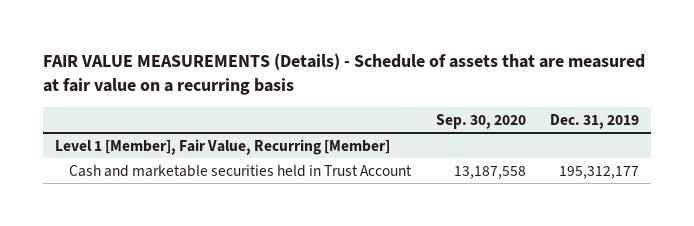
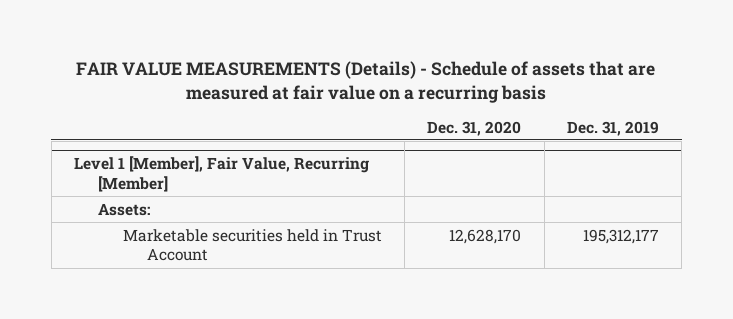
[435,113,526,129] Sep. 30, 2020 -> none
none -> [427,120,522,136] Dec. 31, 2020
none -> [98,202,151,216] Assets:
[69,164,413,177] Cash and marketable securities held in Trust Account -> [122,228,382,262] Marketable securities held in Trust Account

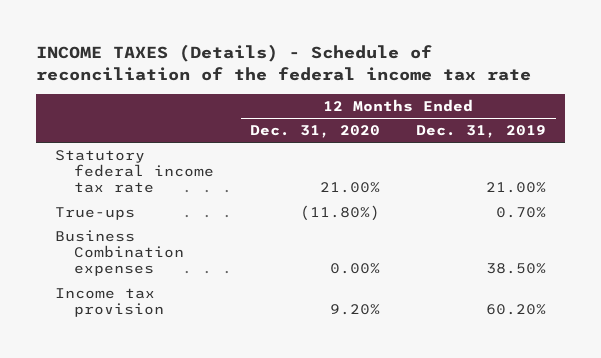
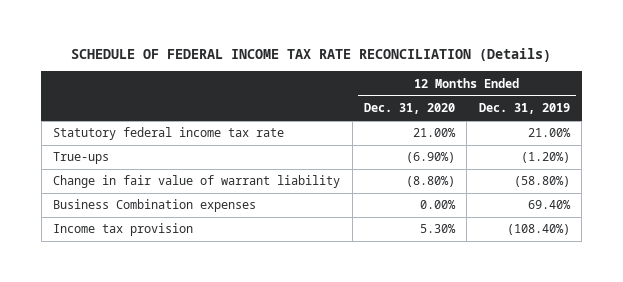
[36,44,532,81] INCOME TAXES (Details) - Schedule of reconciliation of the federal income tax rate -> [71,48,552,63] SCHEDULE OF FEDERAL INCOME TAX RATE RECONCILIATION (Details)
[300,205,381,222] (11.80%) -> [405,152,455,164] (6.90%)
[496,207,547,219] 0.70% -> [520,152,570,164] (1.20%)
none -> [53,175,341,189] Change in fair value of warrant liability
[486,263,547,275] 38.50% -> [527,200,571,210] 69.40%
[330,304,381,316] 9.20% -> [419,224,456,234] 5.30%
[486,304,547,316] 60.20% -> [506,224,570,236] (108.40%)

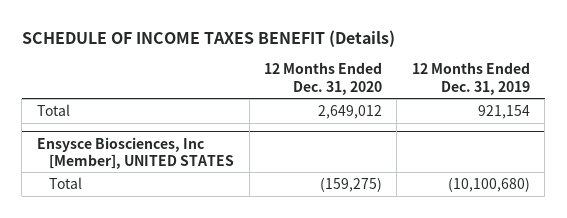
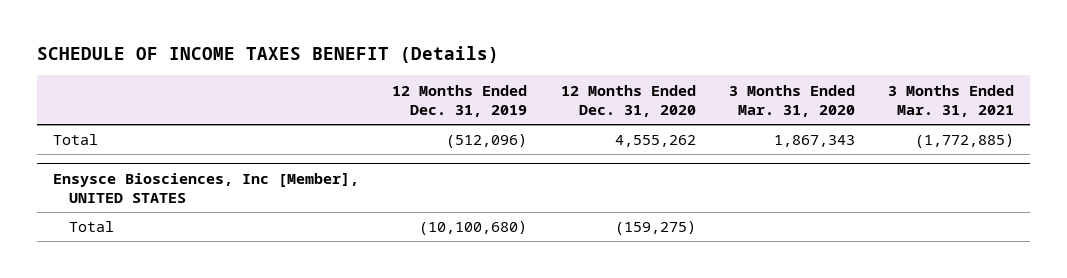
none -> [728,84,855,117] 3 Months Ended Mar. 31, 2020
none -> [887,84,1014,117] 3 Months Ended Mar. 31, 2021
[318,105,383,120] 2,649,012 -> [614,135,696,148] 4,555,262
[477,105,530,120] 921,154 -> [446,134,528,149] (512,096)

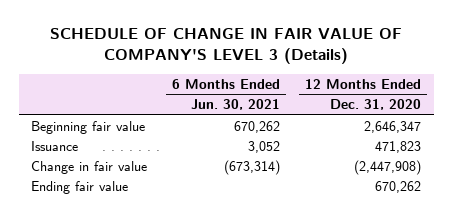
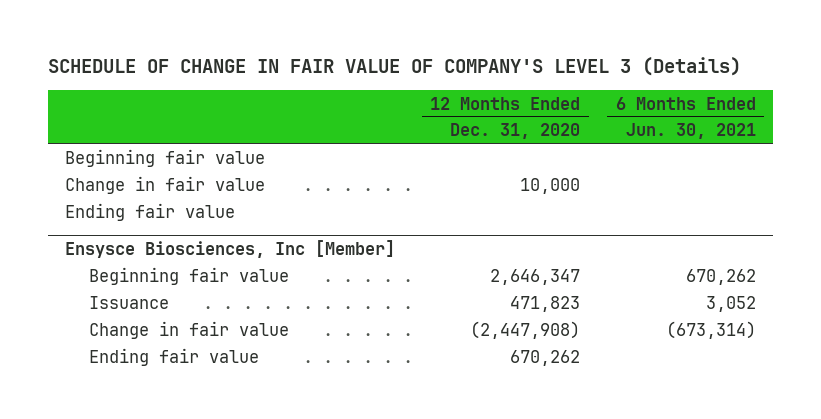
none -> [65,149,266,168] Beginning fair value
none -> [65,176,266,195] Change in fair value
none -> [65,203,236,222] Ending fair value
none -> [65,240,396,259] Ensysce Biosciences, Inc [Member]

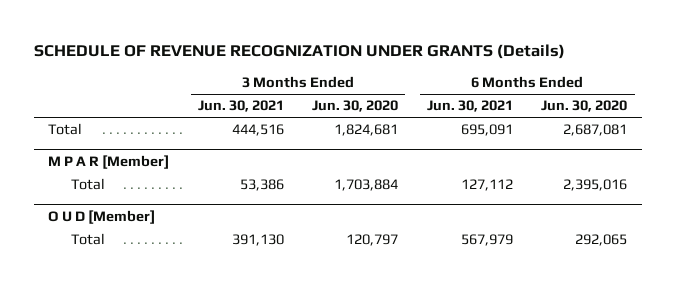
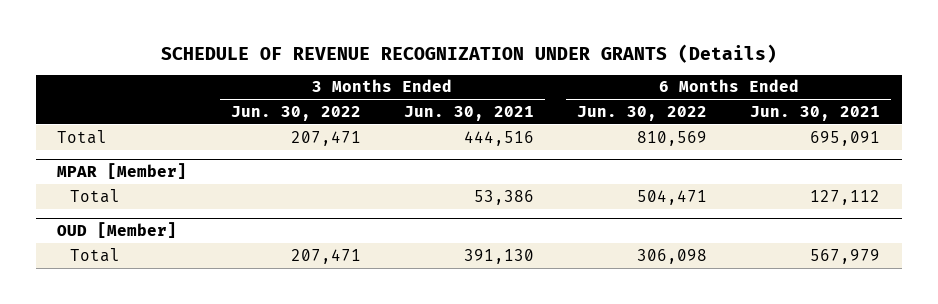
[312,100,399,113] Jun. 30, 2020 -> none
[541,100,628,113] Jun. 30, 2020 -> none
none -> [230,106,361,122] Jun. 30, 2022
none -> [577,106,708,122] Jun. 30, 2022
[48,155,170,170] M P A R [Member] -> [57,162,188,179] MPAR [Member]
[48,210,156,225] O U D [Member] -> [57,221,178,238] OUD [Member]

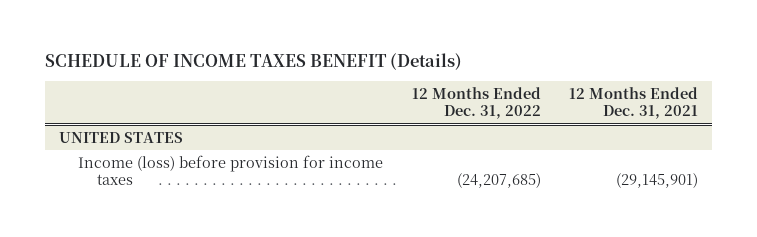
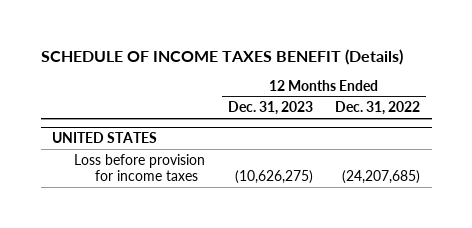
[569,87,699,120] 12 Months Ended Dec. 31, 2021 -> none
none -> [227,101,313,116] Dec. 31, 2023
[78,154,384,185] Income (loss) before provision for income taxes -> [73,153,205,182] Loss before provision for income taxes

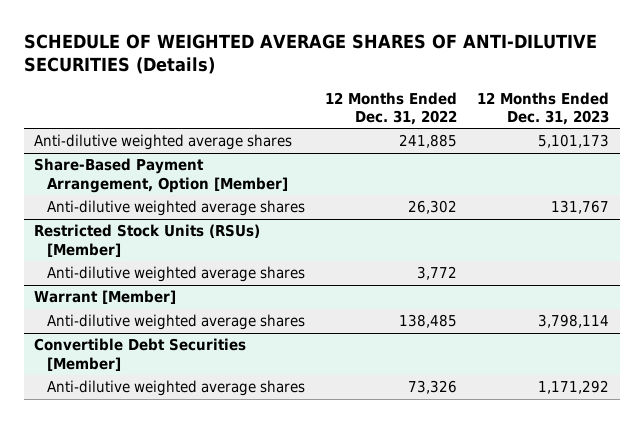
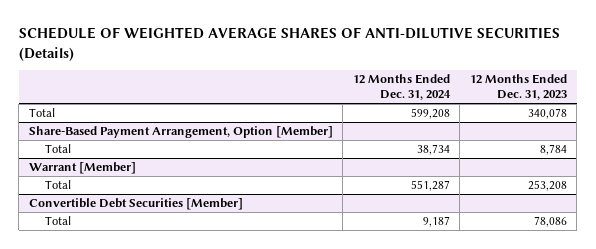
[324,91,457,126] 12 Months Ended Dec. 31, 2022 -> none
none -> [352,74,451,101] 12 Months Ended Dec. 31, 2024
[34,134,293,151] Anti-dilutive weighted average shares -> none
none -> [28,108,55,118] Total
[46,200,305,217] Anti-dilutive weighted average shares -> none
[34,224,261,257] Restricted Stock Units (RSUs) [Member] -> none
[46,266,305,283] Anti-dilutive weighted average shares -> none
none -> [45,144,72,154] Total
[46,314,305,331] Anti-dilutive weighted average shares -> none
none -> [45,180,72,190] Total
[46,380,305,397] Anti-dilutive weighted average shares -> none
none -> [45,216,72,226] Total

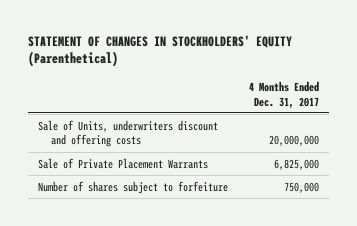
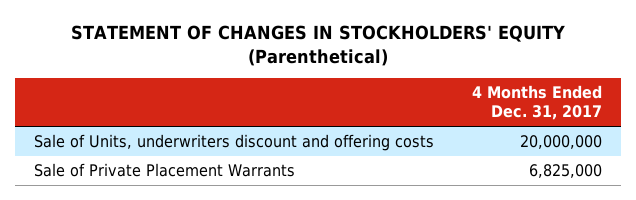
[37,180,228,194] Number of shares subject to forfeiture -> none

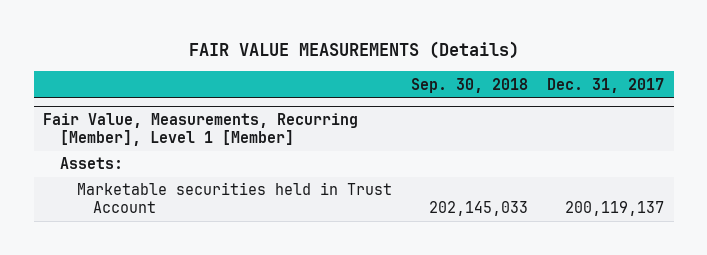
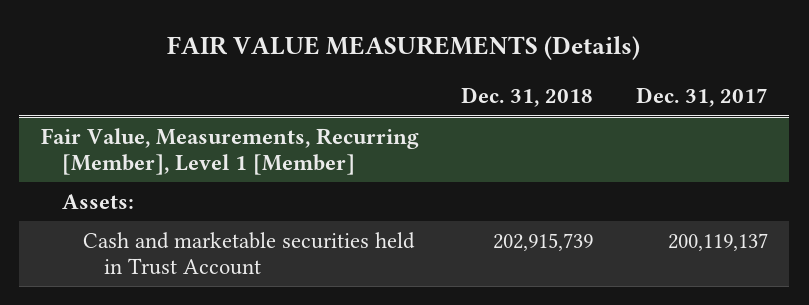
[410,77,528,93] Sep. 30, 2018 -> none
none -> [461,87,594,108] Dec. 31, 2018
[76,182,392,214] Marketable securities held in Trust Account -> [82,231,415,275] Cash and marketable securities held in Trust Account

